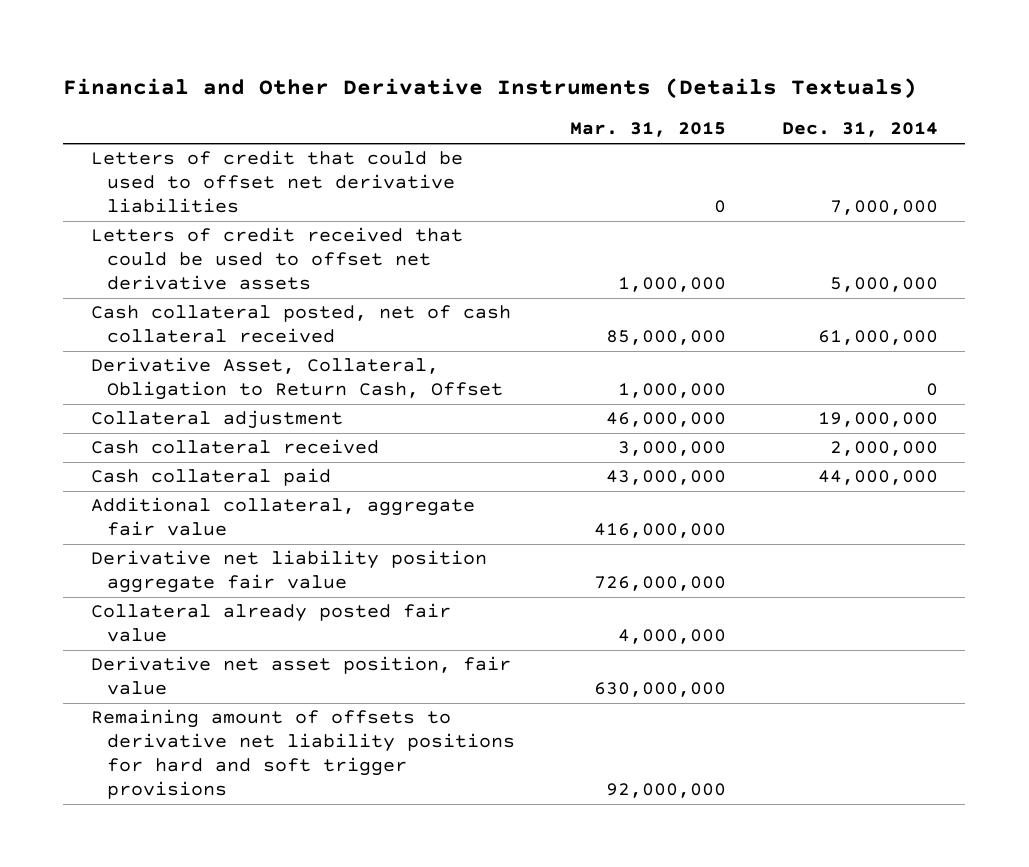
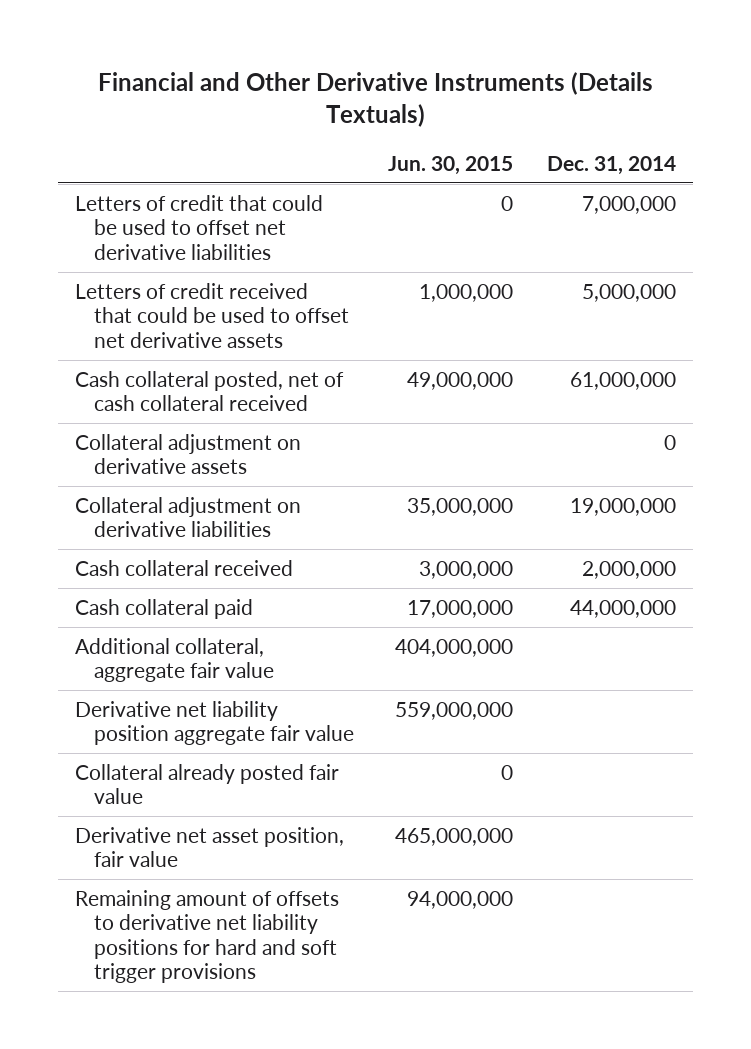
[570,122,727,138] Mar. 31, 2015 -> none
none -> [388,155,514,175] Jun. 30, 2015
[90,357,504,401] Derivative Asset, Collateral, Obligation to Return Cash, Offset -> [75,433,302,475] Collateral adjustment on derivative assets
[90,410,343,430] Collateral adjustment -> [75,496,302,538] Collateral adjustment on derivative liabilities

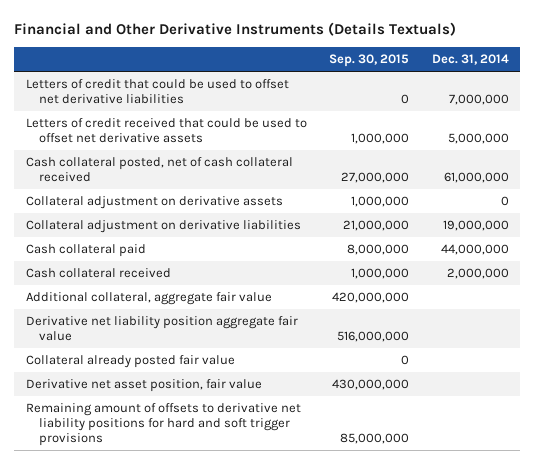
[388,155,514,175] Jun. 30, 2015 -> none
none -> [329,54,410,68] Sep. 30, 2015
[75,559,294,576] Cash collateral received -> [25,268,171,279] Cash collateral received

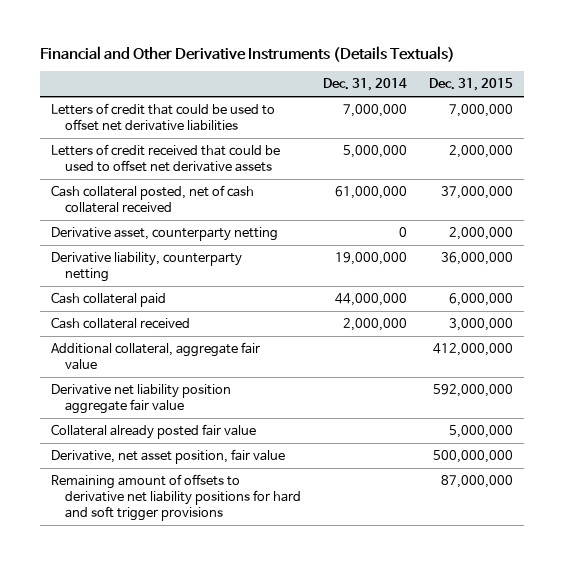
[329,54,410,68] Sep. 30, 2015 -> none
none -> [429,78,514,92] Dec. 31, 2015
[25,196,283,210] Collateral adjustment on derivative assets -> [50,227,278,242] Derivative asset, counterparty netting
[25,220,301,234] Collateral adjustment on derivative liabilities -> [50,252,242,282] Derivative liability, counterparty netting
[25,379,262,393] Derivative net asset position, fair value -> [50,449,285,465] Derivative, net asset position, fair value

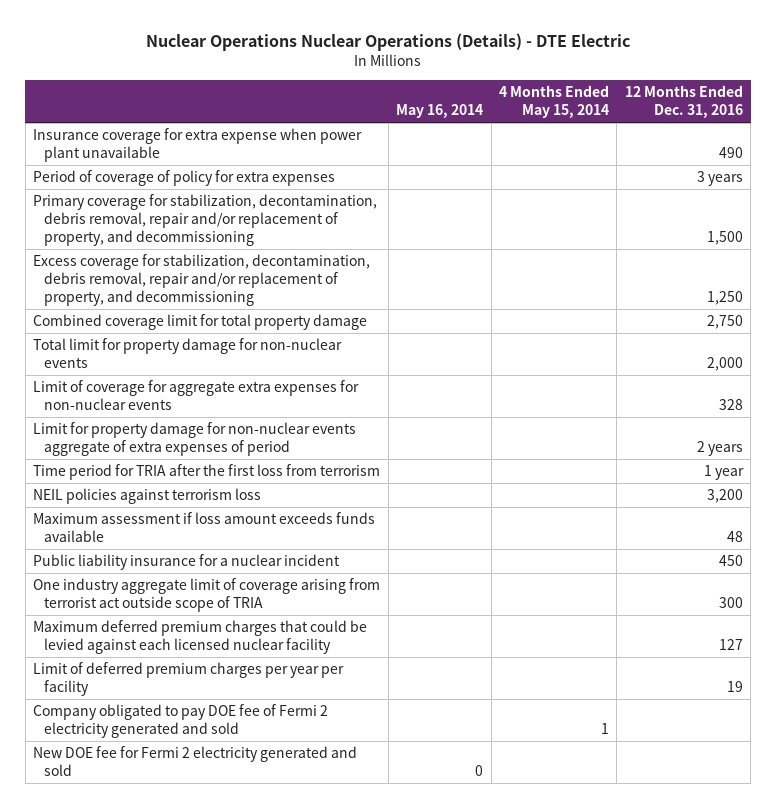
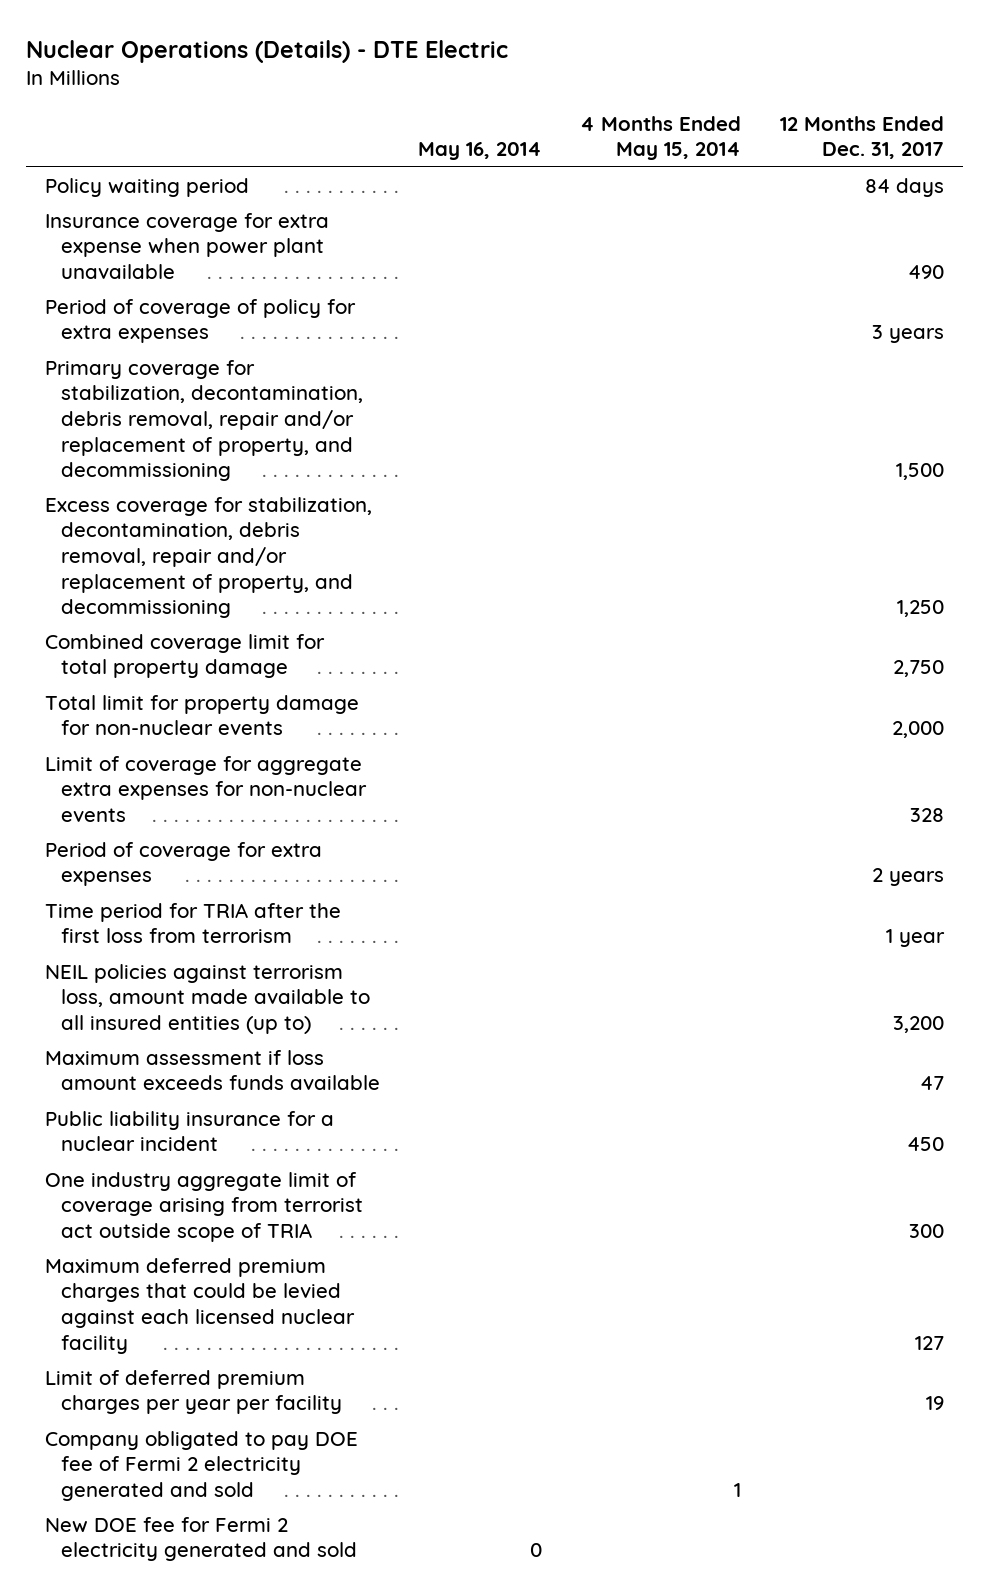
[146,32,631,51] Nuclear Operations Nuclear Operations (Details) - DTE Electric -> [25,39,508,63] Nuclear Operations (Details) - DTE Electric
[624,85,743,119] 12 Months Ended Dec. 31, 2016 -> none
none -> [779,115,944,160] 12 Months Ended Dec. 31, 2017
none -> [44,177,249,197] Policy waiting period
[33,422,357,457] Limit for property damage for non-nuclear events aggregate of extra expenses of period -> [44,841,322,887] Period of coverage for extra expenses
[33,488,262,505] NEIL policies against terrorism loss -> [44,963,371,1035] NEIL policies against terrorism loss, amount made available to all insured entities (up to)

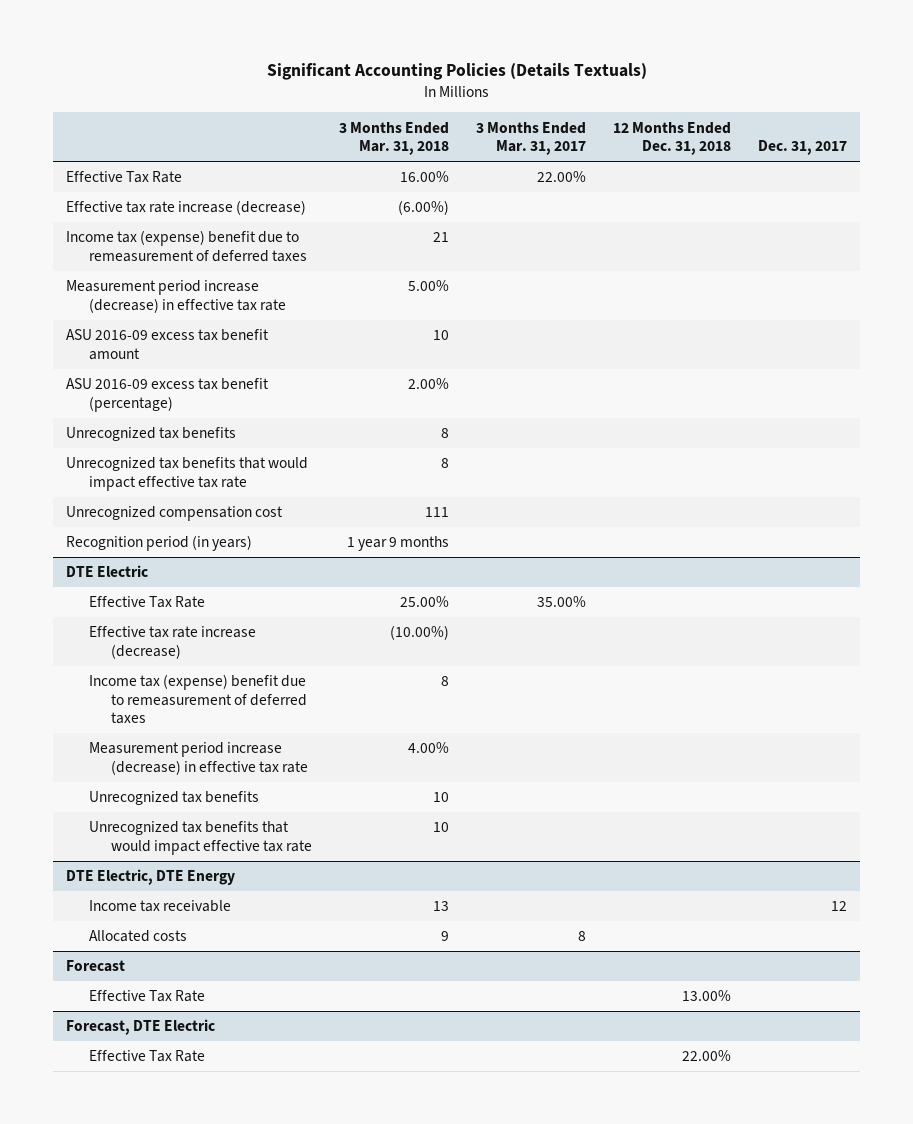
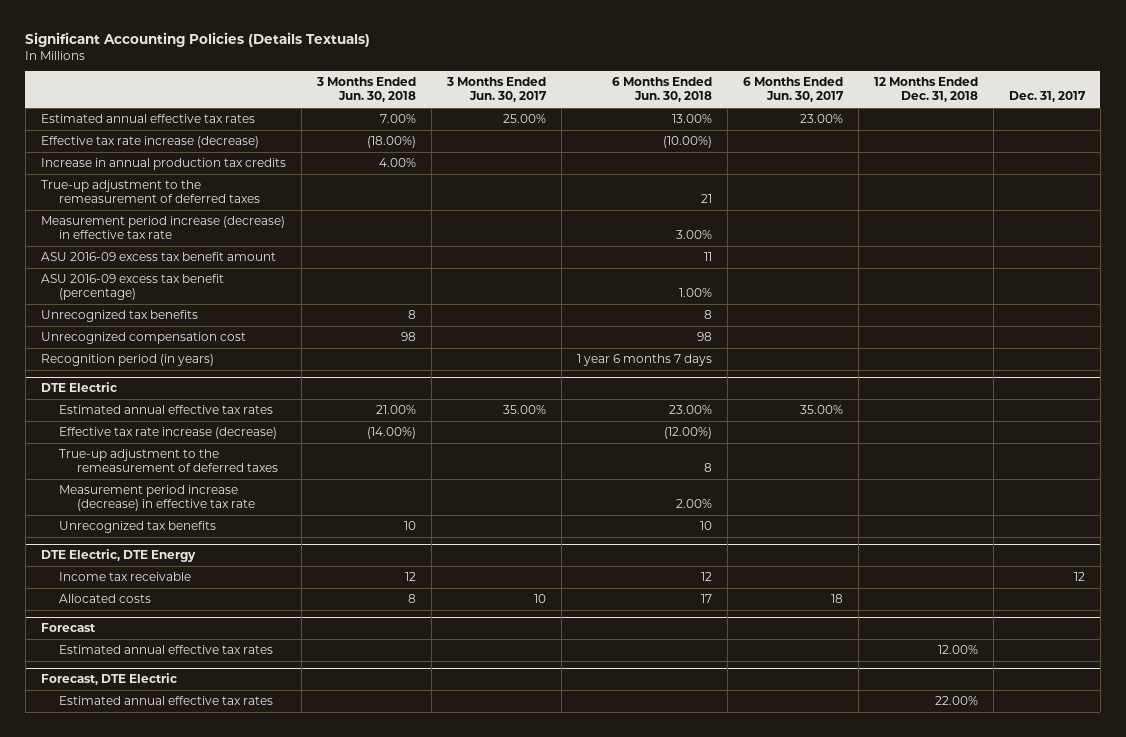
[339,121,450,156] 3 Months Ended Mar. 31, 2018 -> none
[476,121,587,156] 3 Months Ended Mar. 31, 2017 -> none
none -> [315,77,416,103] 3 Months Ended Jun. 30, 2018
none -> [445,77,547,103] 3 Months Ended Jun. 30, 2017
none -> [611,77,712,103] 6 Months Ended Jun. 30, 2018
none -> [742,77,844,103] 6 Months Ended Jun. 30, 2017
[66,171,183,184] Effective Tax Rate -> [40,113,255,123] Estimated annual effective tax rates
none -> [40,157,286,170] Increase in annual production tax credits
[66,230,307,262] Income tax (expense) benefit due to remeasurement of deferred taxes -> [40,179,261,204] True-up adjustment to the remeasurement of deferred taxes
[66,457,309,491] Unrecognized tax benefits that would impact effective tax rate -> none
[88,596,205,609] Effective Tax Rate -> [59,404,274,414] Estimated annual effective tax rates
[88,674,308,725] Income tax (expense) benefit due to remeasurement of deferred taxes -> [59,448,279,473] True-up adjustment to the remeasurement of deferred taxes
[88,821,313,855] Unrecognized tax benefits that would impact effective tax rate -> none
[88,990,205,1003] Effective Tax Rate -> [59,644,274,654] Estimated annual effective tax rates
[682,990,732,1002] 13.00% -> [937,644,978,654] 12.00%
[88,1050,205,1063] Effective Tax Rate -> [59,695,274,705] Estimated annual effective tax rates

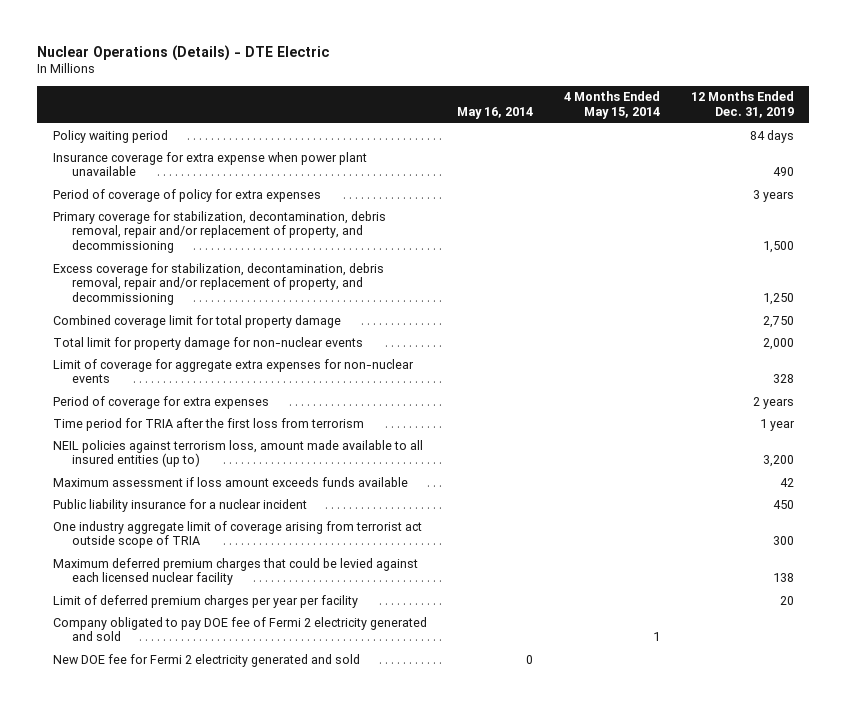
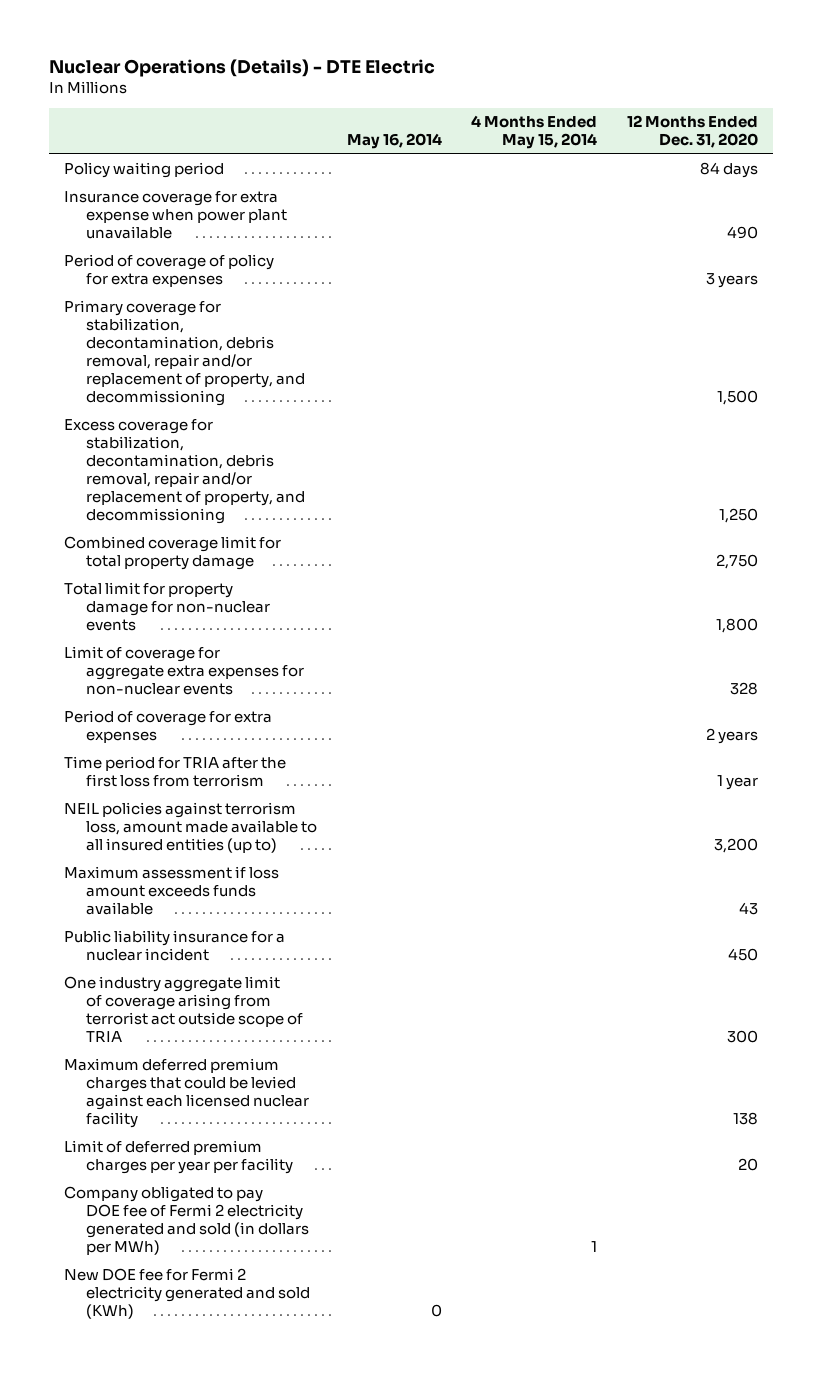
[690,91,794,118] 12 Months Ended Dec. 31, 2019 -> none
none -> [627,115,759,149] 12 Months Ended Dec. 31, 2020
[52,616,427,642] Company obligated to pay DOE fee of Fermi 2 electricity generated and sold -> [64,1186,310,1256] Company obligated to pay DOE fee of Fermi 2 electricity generated and sold (in dollars per MWh)
[52,653,360,667] New DOE fee for Fermi 2 electricity generated and sold -> [64,1268,311,1320] New DOE fee for Fermi 2 electricity generated and sold (KWh)

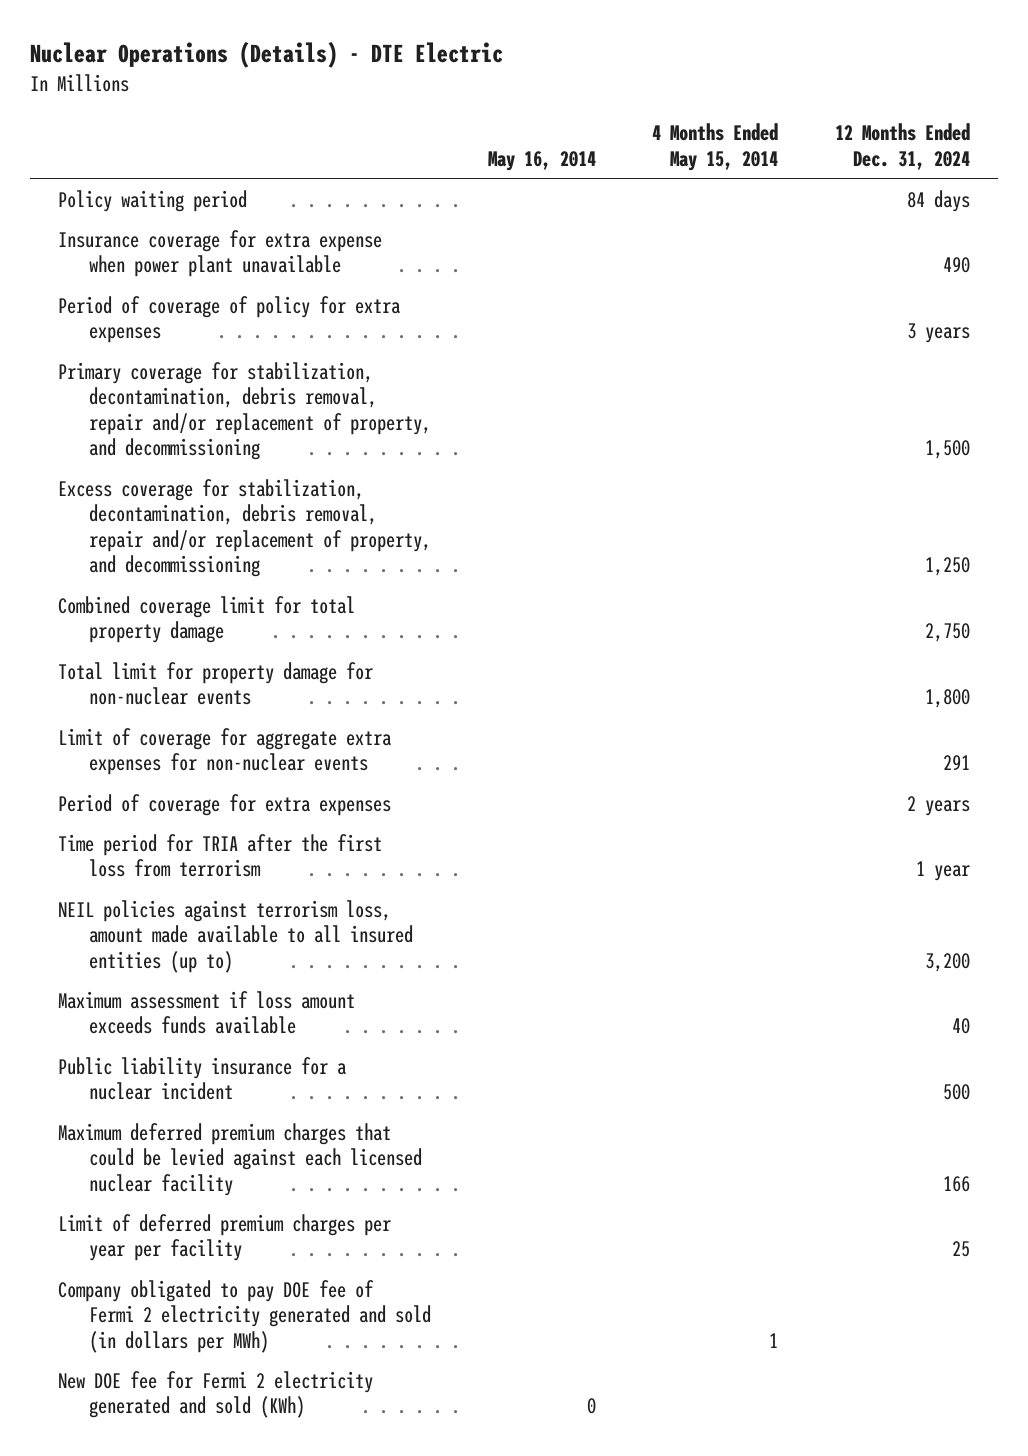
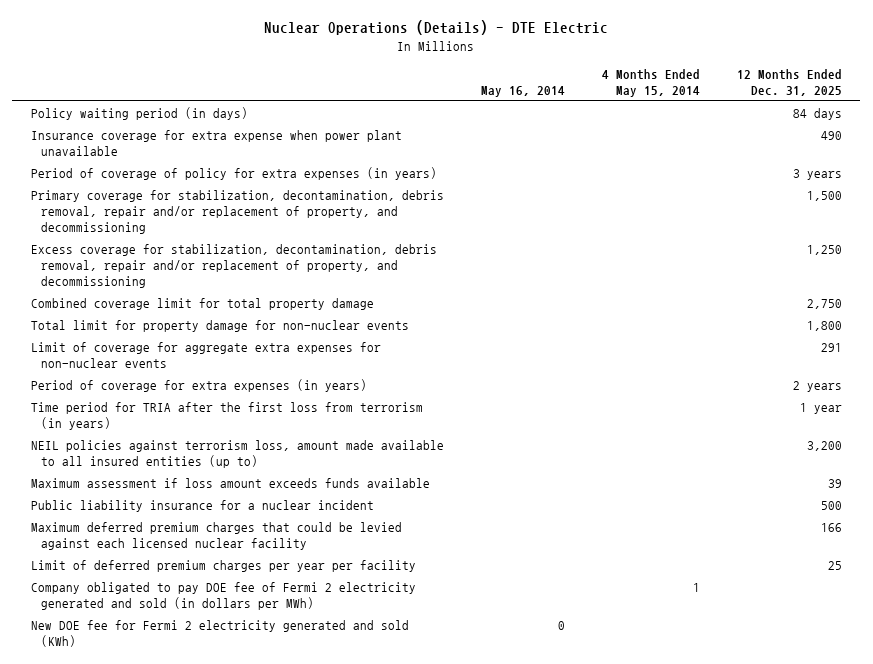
[834,122,970,170] 12 Months Ended Dec. 31, 2024 -> none
none -> [736,68,842,96] 12 Months Ended Dec. 31, 2025
[57,189,247,212] Policy waiting period -> [30,106,248,120] Policy waiting period (in days)
[57,295,401,344] Period of coverage of policy for extra expenses -> [30,166,437,180] Period of coverage of policy for extra expenses (in years)
[57,793,391,816] Period of coverage for extra expenses -> [30,378,367,392] Period of coverage for extra expenses (in years)
[57,833,382,878] Time period for TRIA after the first loss from terrorism -> [30,401,423,431] Time period for TRIA after the first loss from terrorism (in years)

